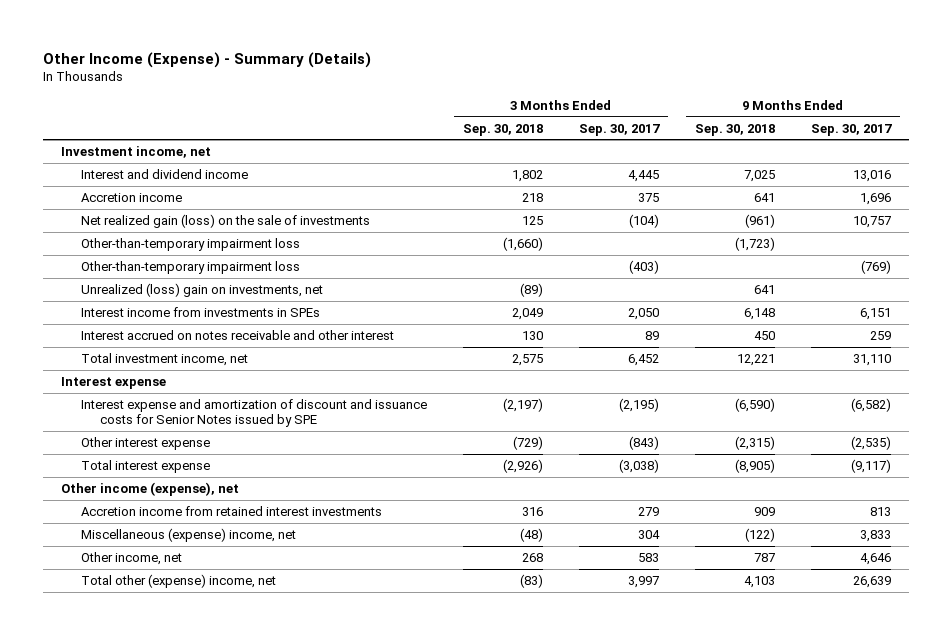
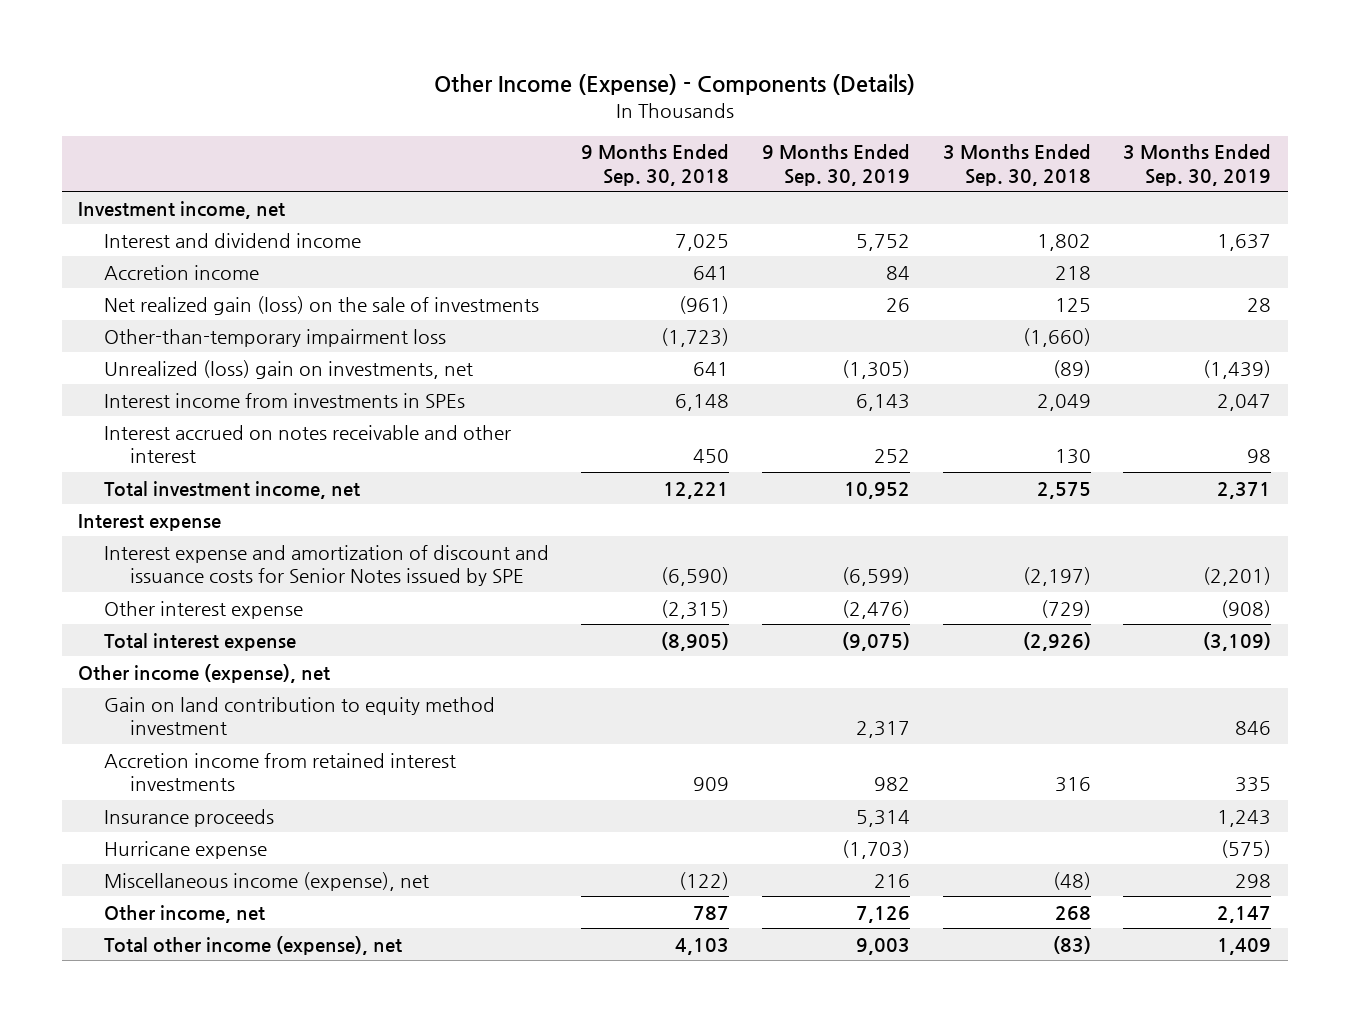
[43,51,372,68] Other Income (Expense) - Summary (Details) -> [433,73,915,95] Other Income (Expense) - Components (Details)
[578,123,660,136] Sep. 30, 2017 -> none
[810,123,892,136] Sep. 30, 2017 -> none
none -> [762,144,911,186] 9 Months Ended Sep. 30, 2019
none -> [1123,144,1272,186] 3 Months Ended Sep. 30, 2019
[80,260,300,274] Other-than-temporary impairment loss -> none
none -> [103,696,495,736] Gain on land contribution to equity method investment
none -> [103,808,274,827] Insurance proceeds
none -> [103,840,267,859] Hurricane expense
[80,527,296,542] Miscellaneous (expense) income, net -> [103,871,429,891] Miscellaneous income (expense), net
[80,573,276,588] Total other (expense) income, net -> [103,935,402,955] Total other income (expense), net

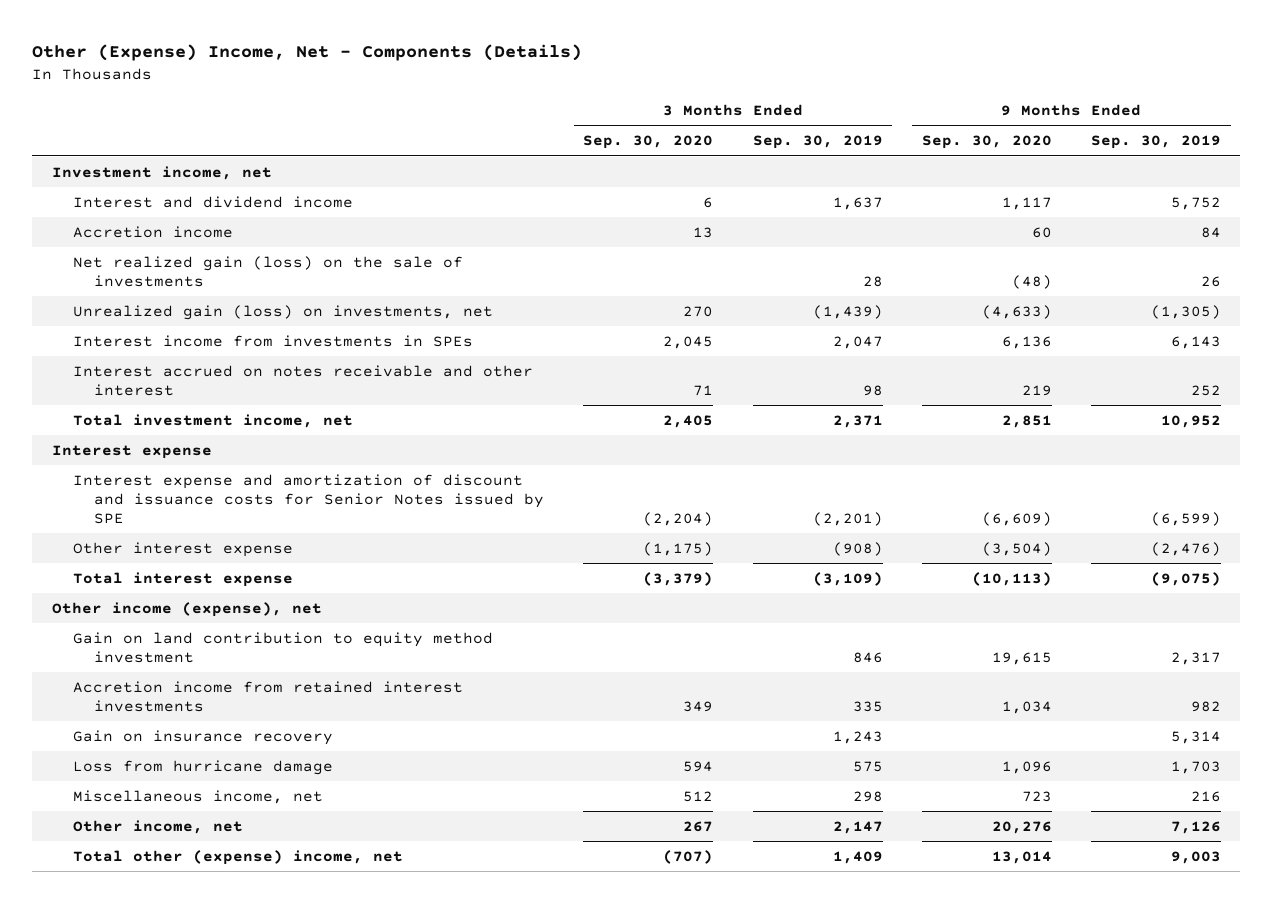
[433,73,915,95] Other Income (Expense) - Components (Details) -> [32,44,583,62] Other (Expense) Income, Net - Components (Details)
[581,144,730,186] 9 Months Ended Sep. 30, 2018 -> none
[942,144,1091,186] 3 Months Ended Sep. 30, 2018 -> none
none -> [583,135,714,150] Sep. 30, 2020
none -> [921,135,1052,150] Sep. 30, 2020
[103,328,446,347] Other-than-temporary impairment loss -> none
[103,359,473,379] Unrealized (loss) gain on investments, net -> [72,304,493,320] Unrealized gain (loss) on investments, net
[103,808,274,827] Insurance proceeds -> [72,729,333,745] Gain on insurance recovery
[103,840,267,859] Hurricane expense -> [72,759,333,775] Loss from hurricane damage
[842,839,911,859] (1,703) -> [1170,760,1221,774] 1,703
[1221,839,1272,858] (575) -> [852,760,883,772] 575
[103,871,429,891] Miscellaneous income (expense), net -> [72,789,323,804] Miscellaneous income, net
[103,935,402,955] Total other income (expense), net -> [72,849,403,865] Total other (expense) income, net

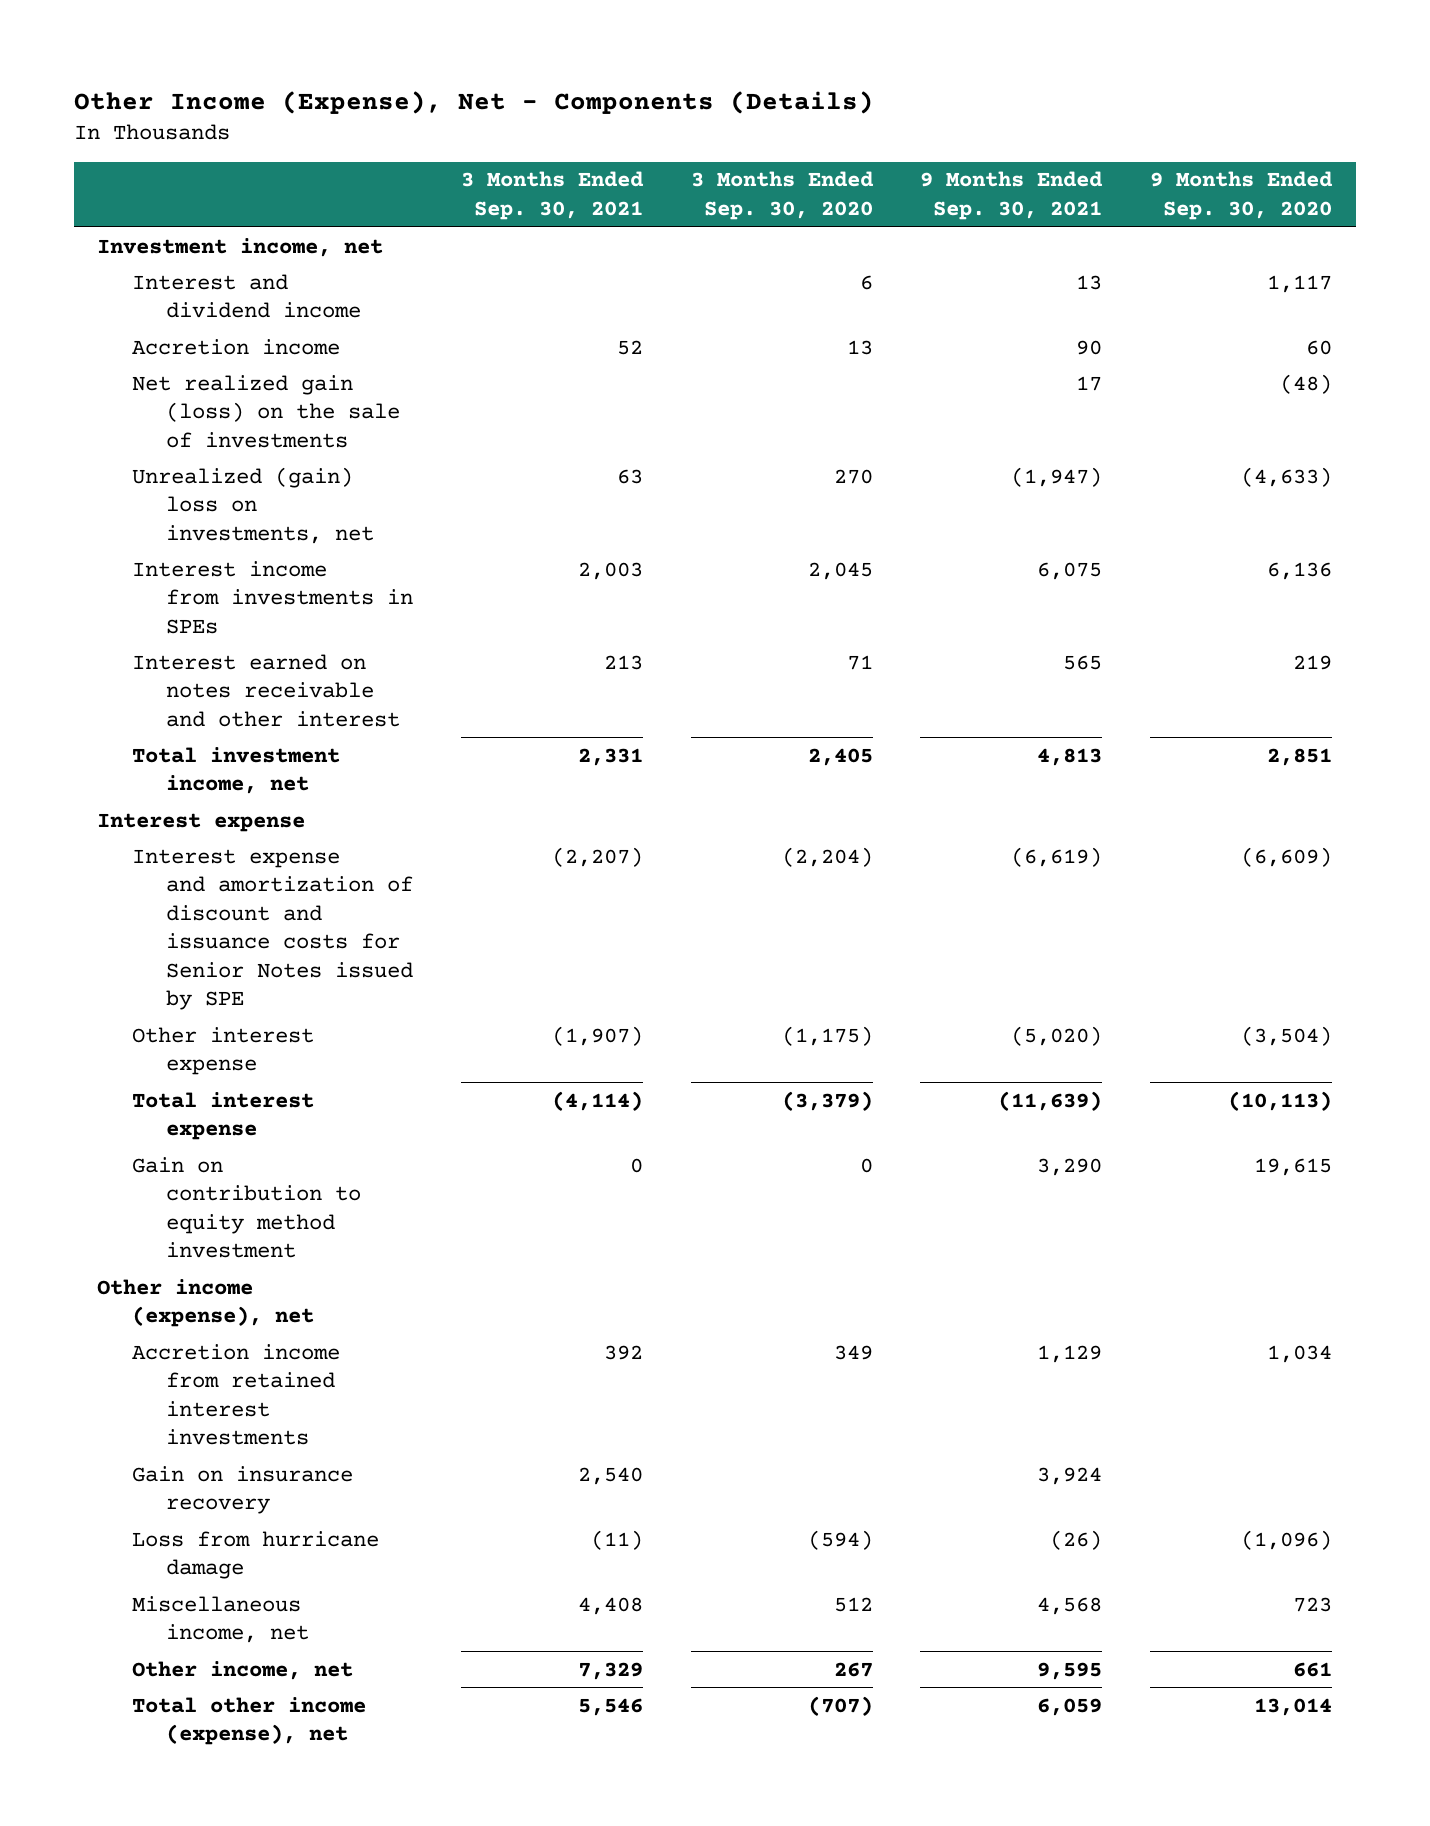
[32,44,583,62] Other (Expense) Income, Net - Components (Details) -> [73,90,874,114] Other Income (Expense), Net - Components (Details)
[752,135,883,150] Sep. 30, 2019 -> none
[1090,135,1221,150] Sep. 30, 2019 -> none
none -> [461,171,645,220] 3 Months Ended Sep. 30, 2021
none -> [920,171,1104,220] 9 Months Ended Sep. 30, 2021
[72,304,493,320] Unrealized gain (loss) on investments, net -> [131,466,375,544] Unrealized (gain) loss on investments, net
[72,364,533,396] Interest accrued on notes receivable and other interest -> [131,653,401,727] Interest earned on notes receivable and other interest
none -> [131,1156,362,1259] Gain on contribution to equity method investment
[72,631,493,663] Gain on land contribution to equity method investment -> none
[683,760,714,772] 594 -> [807,1529,873,1550] (594)
[1001,760,1052,774] 1,096 -> [1241,1529,1333,1550] (1,096)
[991,820,1052,834] 20,276 -> [1293,1661,1333,1677] 661
[72,849,403,865] Total other (expense) income, net -> [131,1696,366,1746] Total other income (expense), net

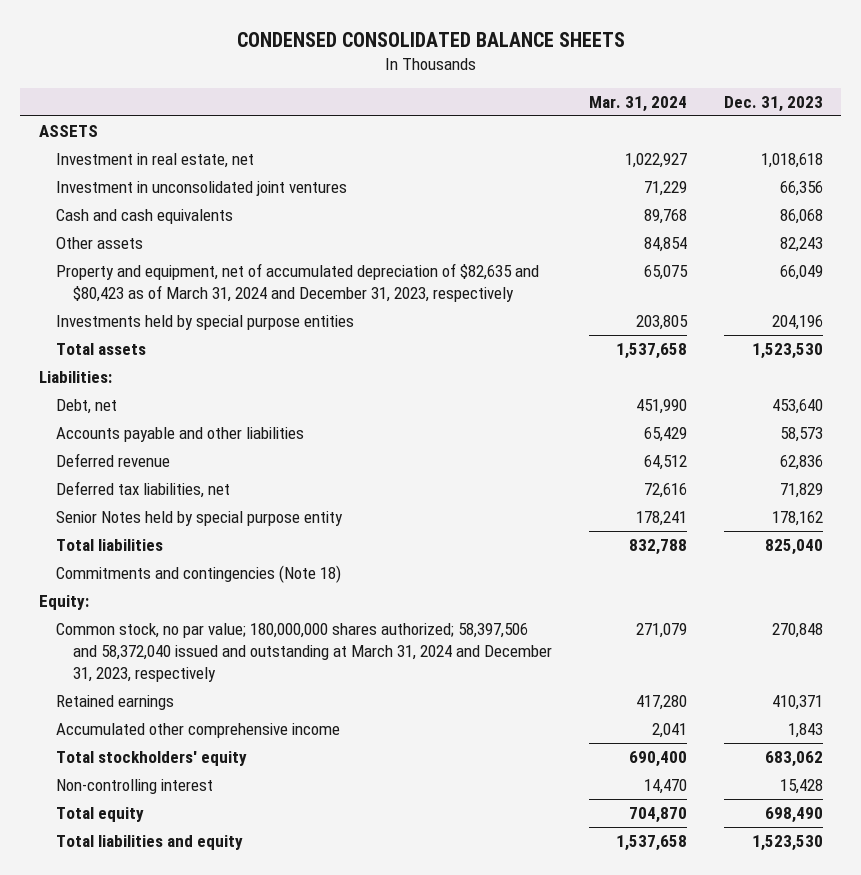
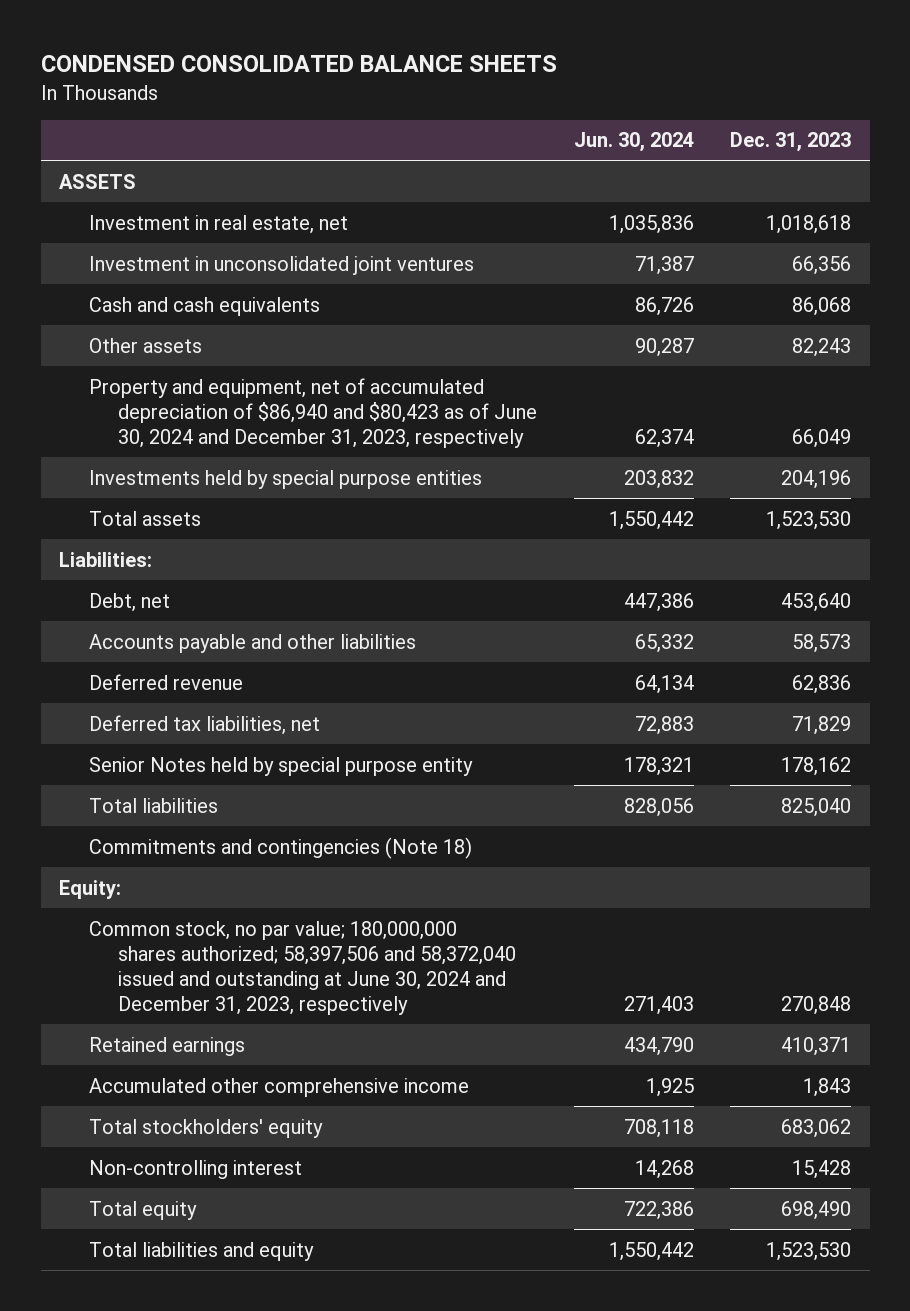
[589,95,688,112] Mar. 31, 2024 -> none
none -> [573,132,694,153] Jun. 30, 2024
[56,263,540,302] Property and equipment, net of accumulated depreciation of $82,635 and $80,423 as of March 31, 2024 and December 31, 2023, respectively -> [88,377,538,449] Property and equipment, net of accumulated depreciation of $86,940 and $80,423 as of June 30, 2024 and December 31, 2023, respectively
[56,623,553,682] Common stock, no par value; 180,000,000 shares authorized; 58,397,506 and 58,372,040 issued and outstanding at March 31, 2024 and December 31, 2023, respectively -> [88,920,517,1016] Common stock, no par value; 180,000,000 shares authorized; 58,397,506 and 58,372,040 issued and outstanding at June 30, 2024 and December 31, 2023, respectively

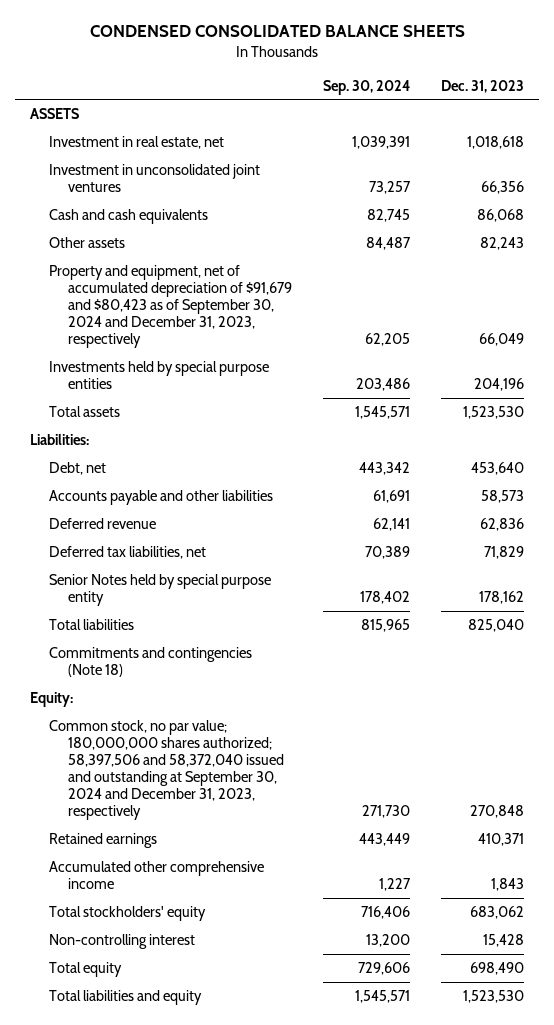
[573,132,694,153] Jun. 30, 2024 -> none
none -> [322,79,410,95] Sep. 30, 2024
[88,377,538,449] Property and equipment, net of accumulated depreciation of $86,940 and $80,423 as of June 30, 2024 and December 31, 2023, respectively -> [49,264,292,349] Property and equipment, net of accumulated depreciation of $91,679 and $80,423 as of September 30, 2024 and December 31, 2023, respectively
[88,920,517,1016] Common stock, no par value; 180,000,000 shares authorized; 58,397,506 and 58,372,040 issued and outstanding at June 30, 2024 and December 31, 2023, respectively -> [49,719,284,821] Common stock, no par value; 180,000,000 shares authorized; 58,397,506 and 58,372,040 issued and outstanding at September 30, 2024 and December 31, 2023, respectively

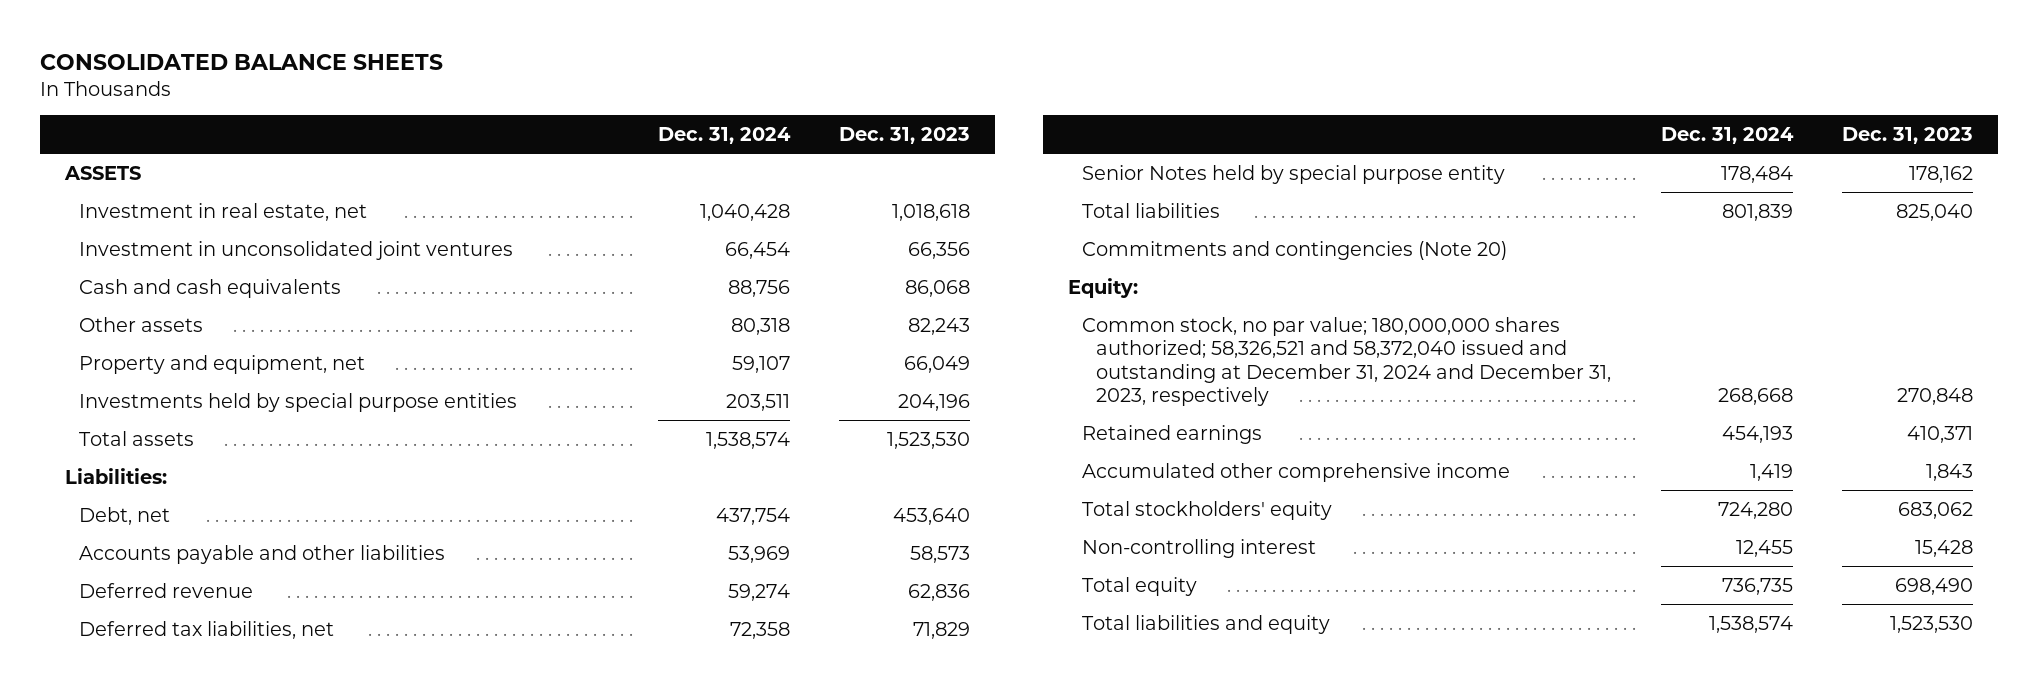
[89,25,465,38] CONDENSED CONSOLIDATED BALANCE SHEETS -> [39,53,443,70] CONSOLIDATED BALANCE SHEETS
[322,79,410,95] Sep. 30, 2024 -> none
none -> [657,127,791,145] Dec. 31, 2024
[49,264,292,349] Property and equipment, net of accumulated depreciation of $91,679 and $80,423 as of September 30, 2024 and December 31, 2023, respectively -> [78,354,365,374] Property and equipment, net
[49,646,253,677] Commitments and contingencies (Note 18) -> [1081,240,1507,260] Commitments and contingencies (Note 20)
[49,719,284,821] Common stock, no par value; 180,000,000 shares authorized; 58,397,506 and 58,372,040 issued and outstanding at September 30, 2024 and December 31, 2023, respectively -> [1081,316,1612,407] Common stock, no par value; 180,000,000 shares authorized; 58,326,521 and 58,372,040 issued and outstanding at December 31, 2024 and December 31, 2023, respectively

